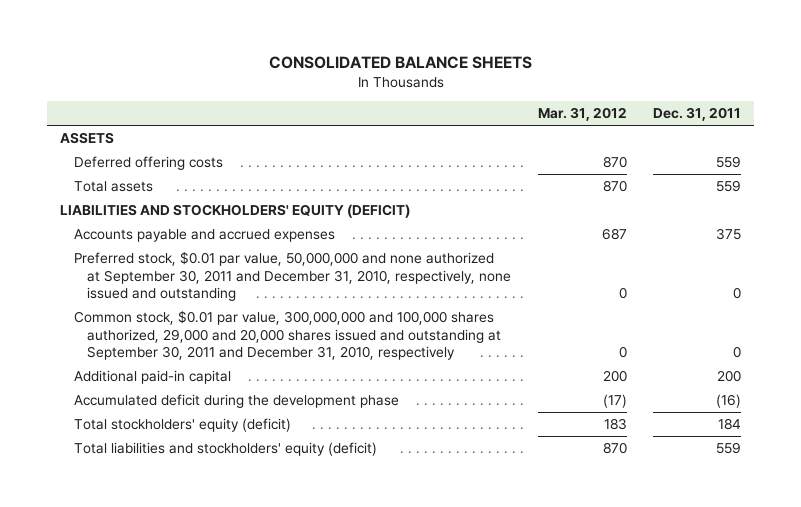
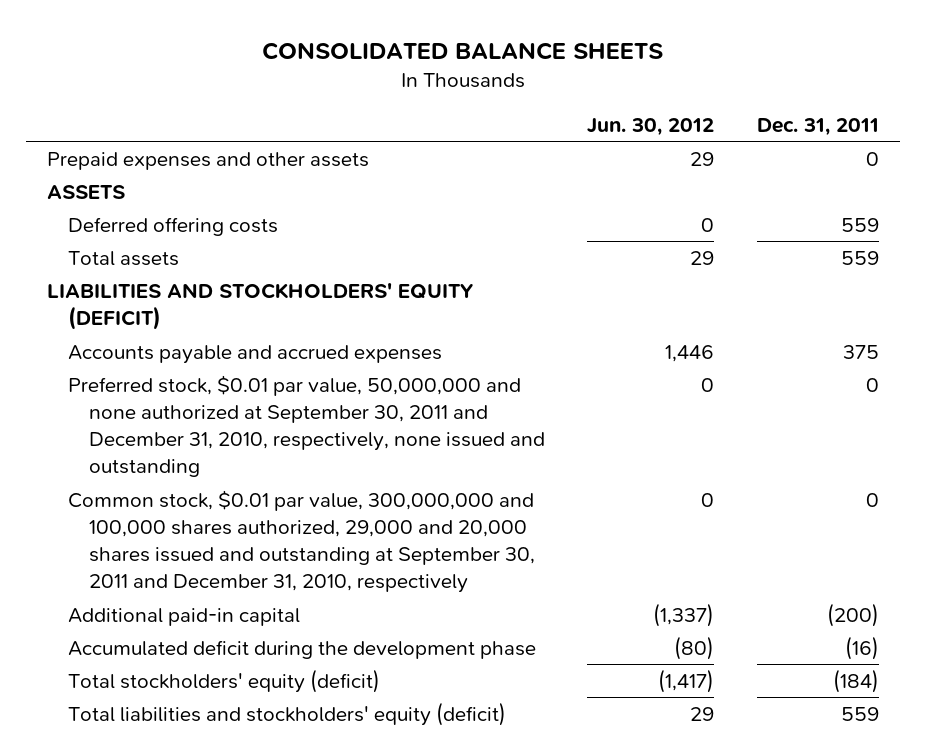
[537,107,627,122] Mar. 31, 2012 -> none
none -> [587,117,715,136] Jun. 30, 2012
none -> [47,151,370,170] Prepaid expenses and other assets
[717,370,742,383] 200 -> [826,602,879,627] (200)
[718,418,742,431] 184 -> [832,668,879,693] (184)

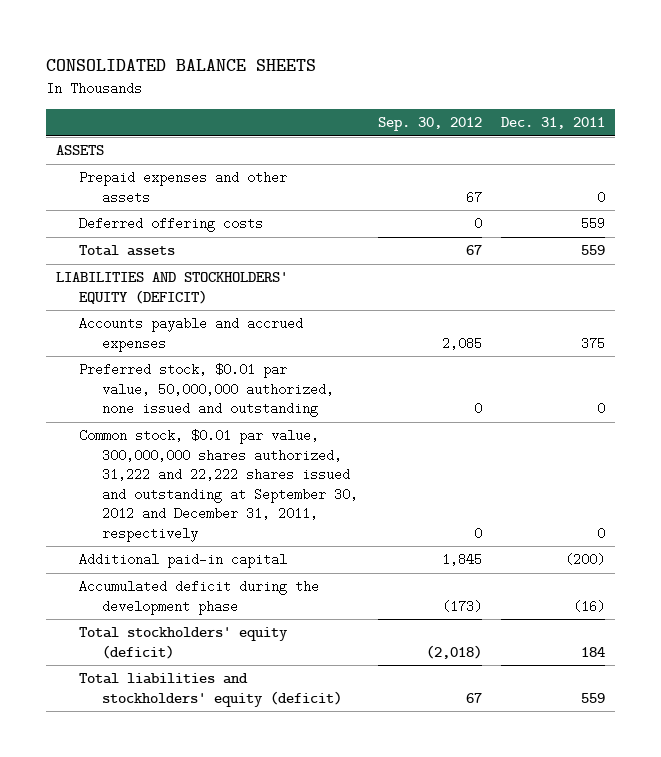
[587,117,715,136] Jun. 30, 2012 -> none
none -> [377,117,482,132] Sep. 30, 2012
[47,151,370,170] Prepaid expenses and other assets -> [79,171,288,204] Prepaid expenses and other assets
[67,374,545,478] Preferred stock, $0.01 par value, 50,000,000 and none authorized at September 30, 2011 and December 31, 2010, respectively, none issued and outstanding -> [79,363,335,418] Preferred stock, $0.01 par value, 50,000,000 authorized, none issued and outstanding
[67,489,535,594] Common stock, $0.01 par value, 300,000,000 and 100,000 shares authorized, 29,000 and 20,000 shares issued and outstanding at September 30, 2011 and December 31, 2010, respectively -> [79,429,359,542] Common stock, $0.01 par value, 300,000,000 shares authorized, 31,222 and 22,222 shares issued and outstanding at September 30, 2012 and December 31, 2011, respectively
[832,668,879,693] (184) -> [580,646,605,657] 184

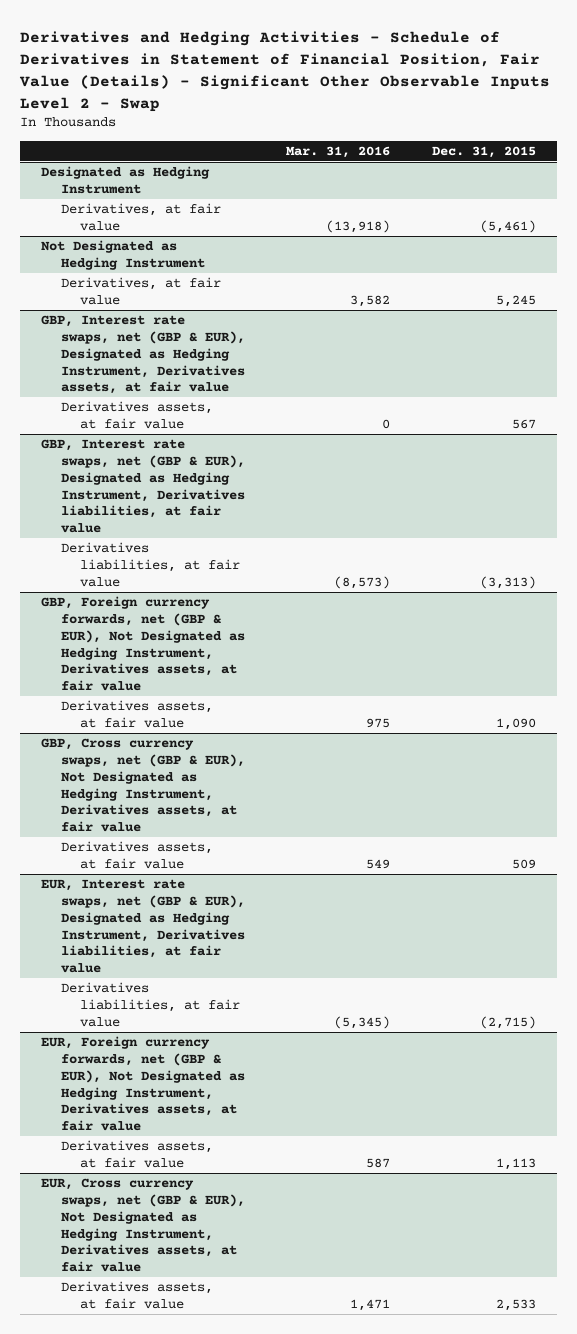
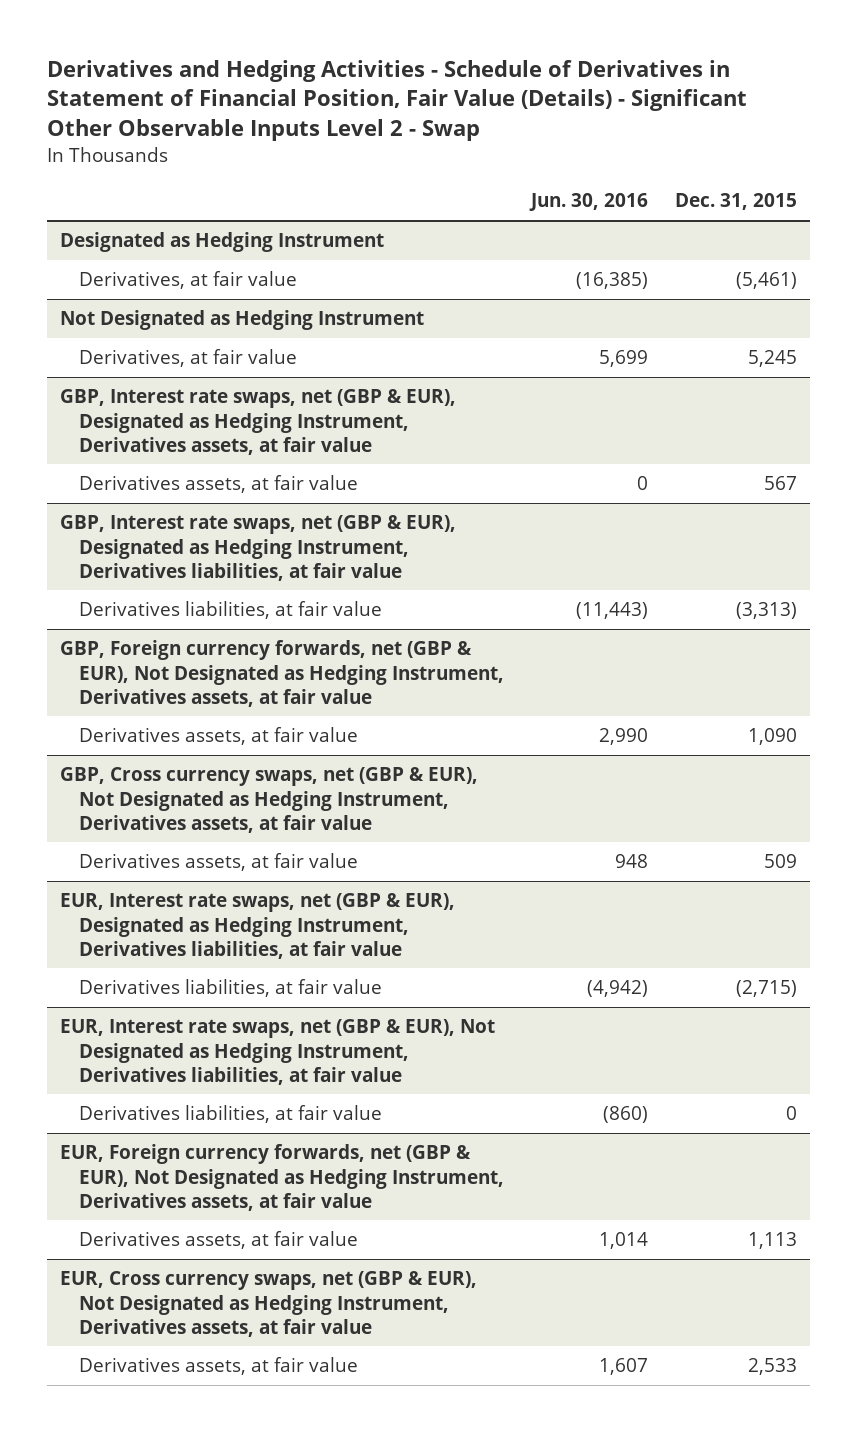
[286,145,391,158] Mar. 31, 2016 -> none
none -> [529,193,649,212] Jun. 30, 2016
none -> [60,1019,496,1085] EUR, Interest rate swaps, net (GBP & EUR), Not Designated as Hedging Instrument, Derivatives liabilities, at fair value
none -> [79,1105,383,1124] Derivatives liabilities, at fair value

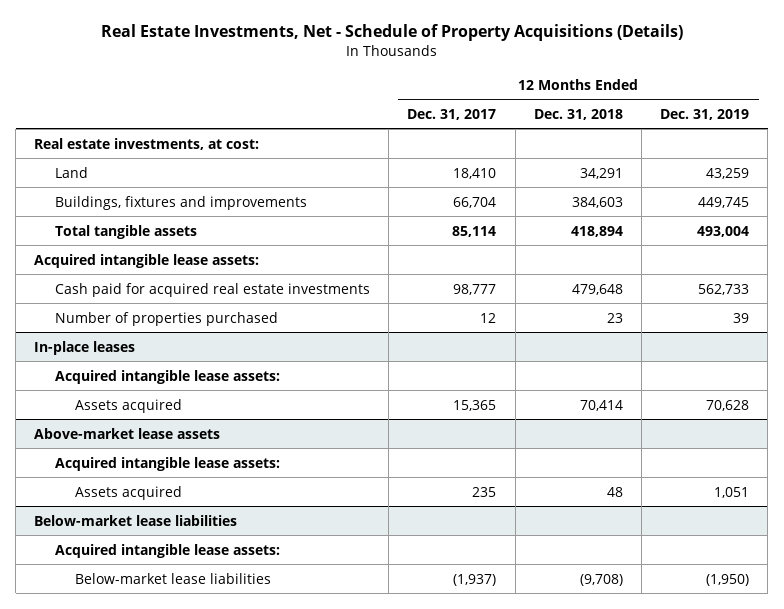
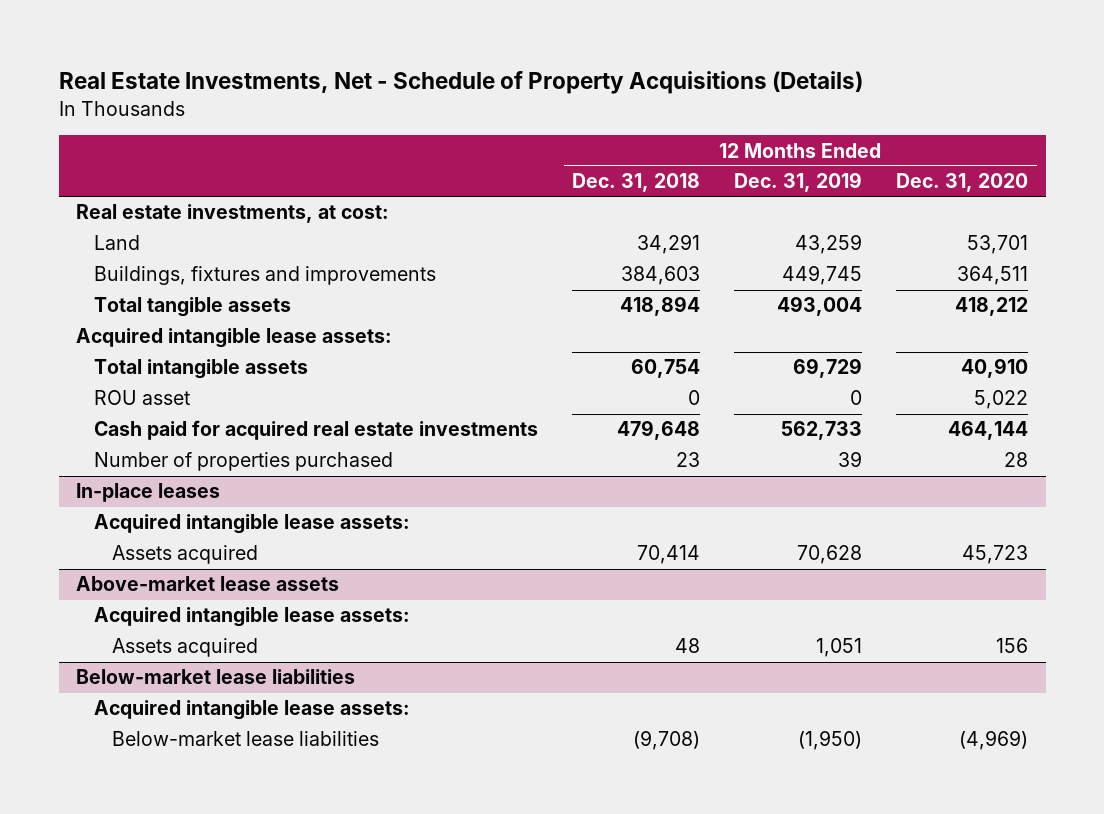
[407,108,497,120] Dec. 31, 2017 -> none
none -> [896,173,1029,193] Dec. 31, 2020
none -> [94,359,309,380] Total intangible assets
none -> [94,390,191,406] ROU asset

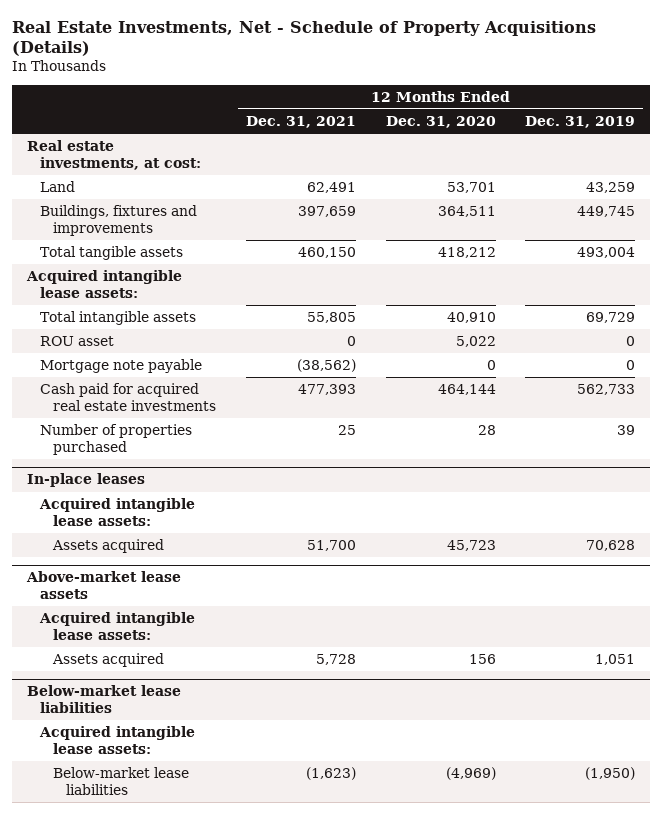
[572,173,701,193] Dec. 31, 2018 -> none
none -> [245,115,356,128] Dec. 31, 2021
none -> [39,358,202,373] Mortgage note payable

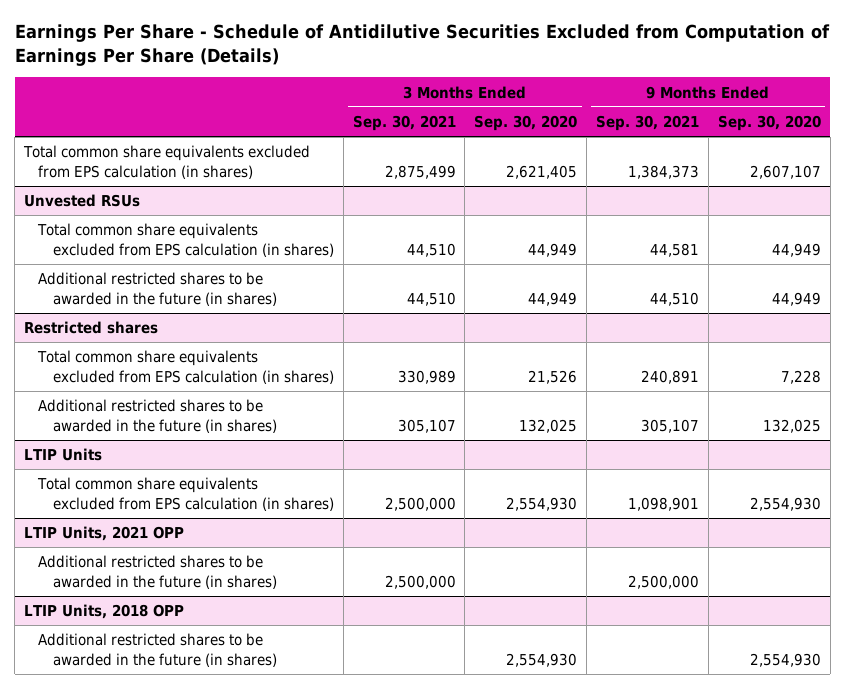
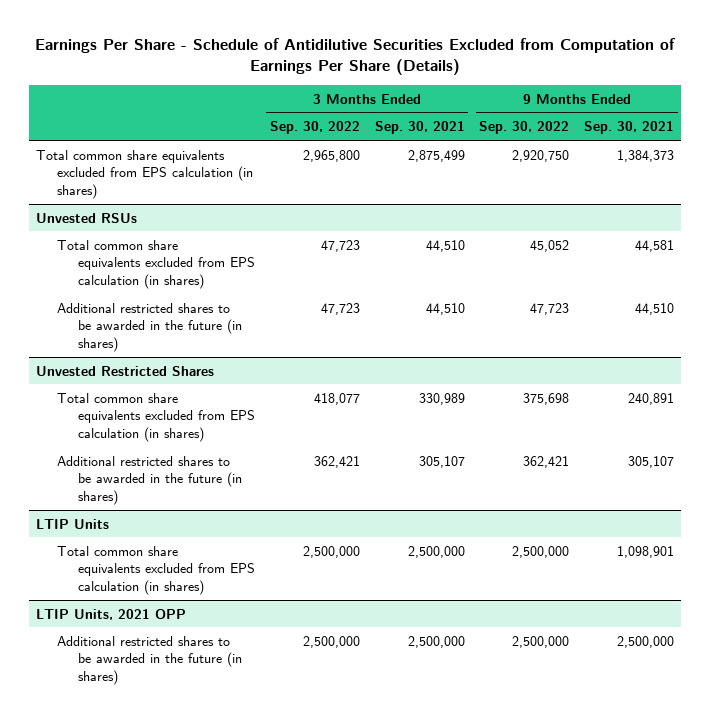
[474,115,578,132] Sep. 30, 2020 -> none
[717,115,821,132] Sep. 30, 2020 -> none
none -> [269,121,360,135] Sep. 30, 2022
none -> [479,121,570,135] Sep. 30, 2022
[24,321,159,335] Restricted shares -> [36,365,215,376] Unvested Restricted Shares
[24,604,185,620] LTIP Units, 2018 OPP -> none
[38,633,277,667] Additional restricted shares to be awarded in the future (in shares) -> none

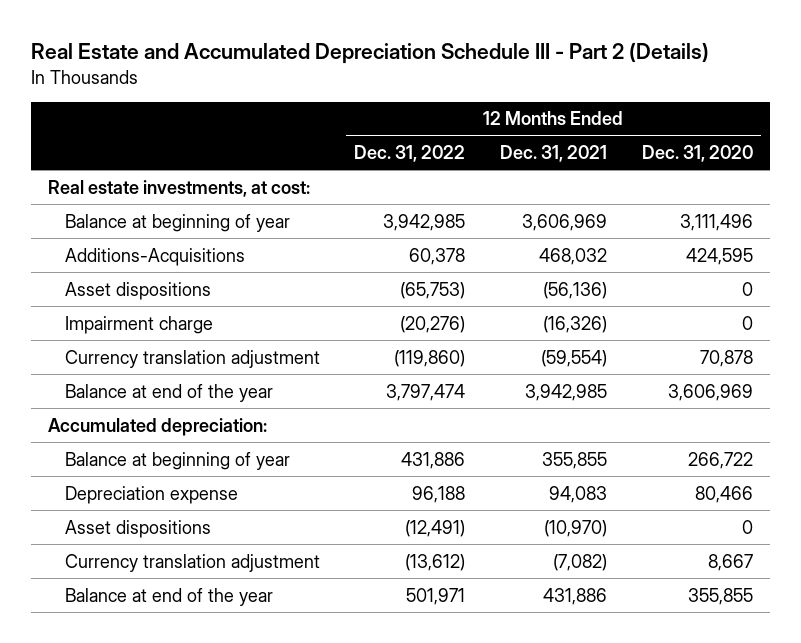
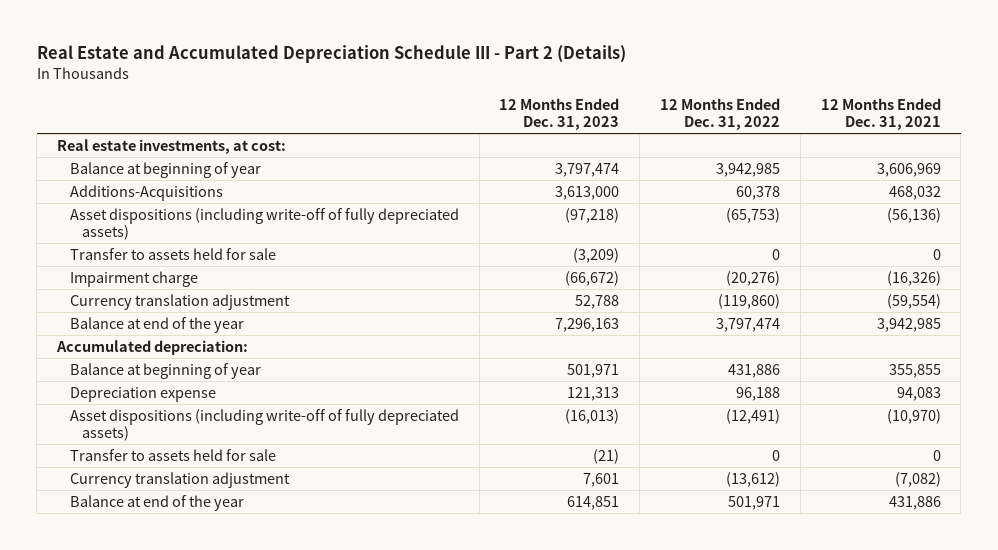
[641,145,753,163] Dec. 31, 2020 -> none
none -> [499,97,620,131] 12 Months Ended Dec. 31, 2023
[64,281,211,300] Asset dispositions -> [69,207,459,241] Asset dispositions (including write-off of fully depreciated assets)
none -> [69,247,276,260] Transfer to assets held for sale
[64,519,211,538] Asset dispositions -> [69,408,459,442] Asset dispositions (including write-off of fully depreciated assets)
none -> [69,448,276,461] Transfer to assets held for sale

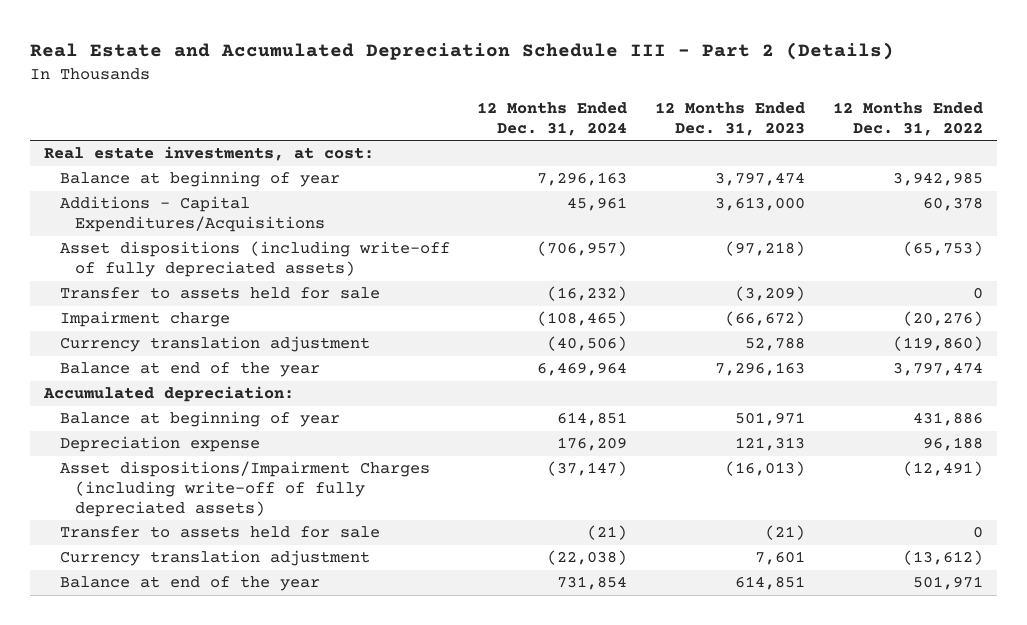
[820,97,941,131] 12 Months Ended Dec. 31, 2021 -> none
none -> [477,101,628,136] 12 Months Ended Dec. 31, 2024
[69,184,223,201] Additions-Acquisitions -> [59,196,325,232] Additions - Capital Expenditures/Acquisitions
[69,408,459,442] Asset dispositions (including write-off of fully depreciated assets) -> [59,461,430,517] Asset dispositions/Impairment Charges (including write-off of fully depreciated assets)

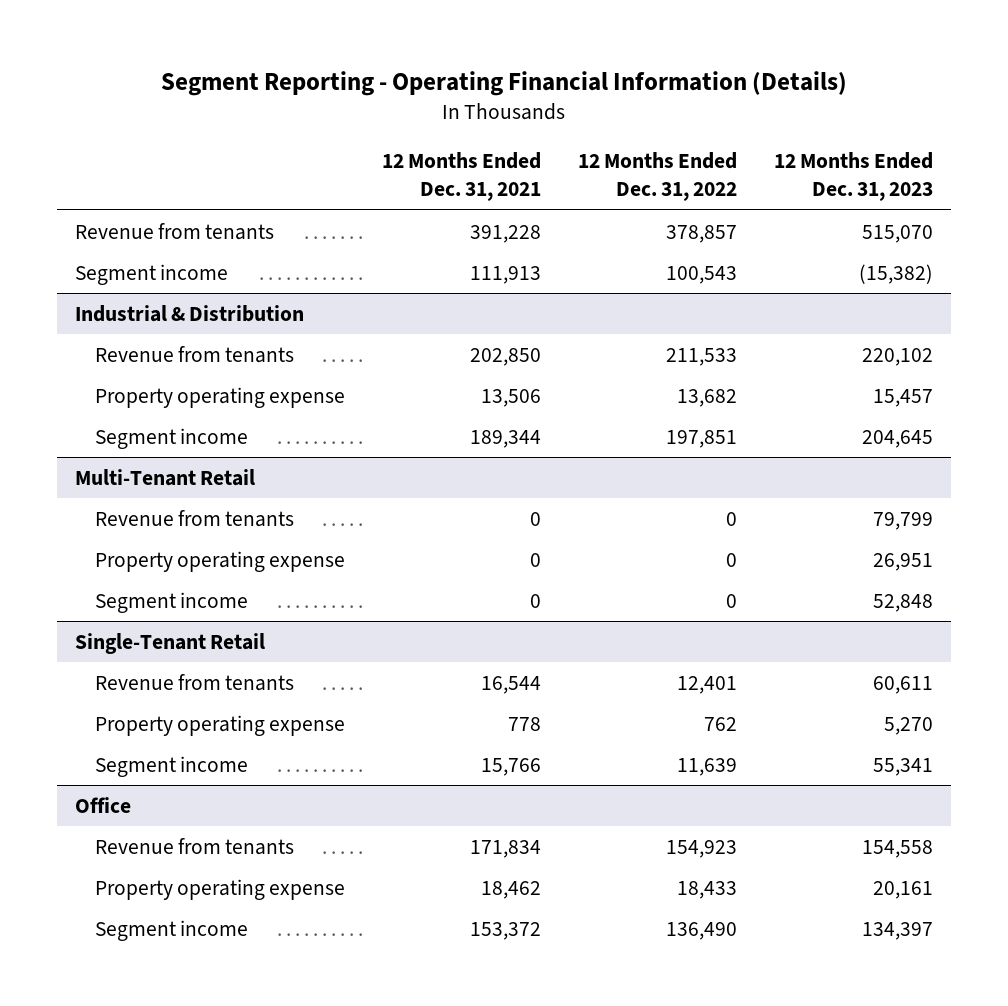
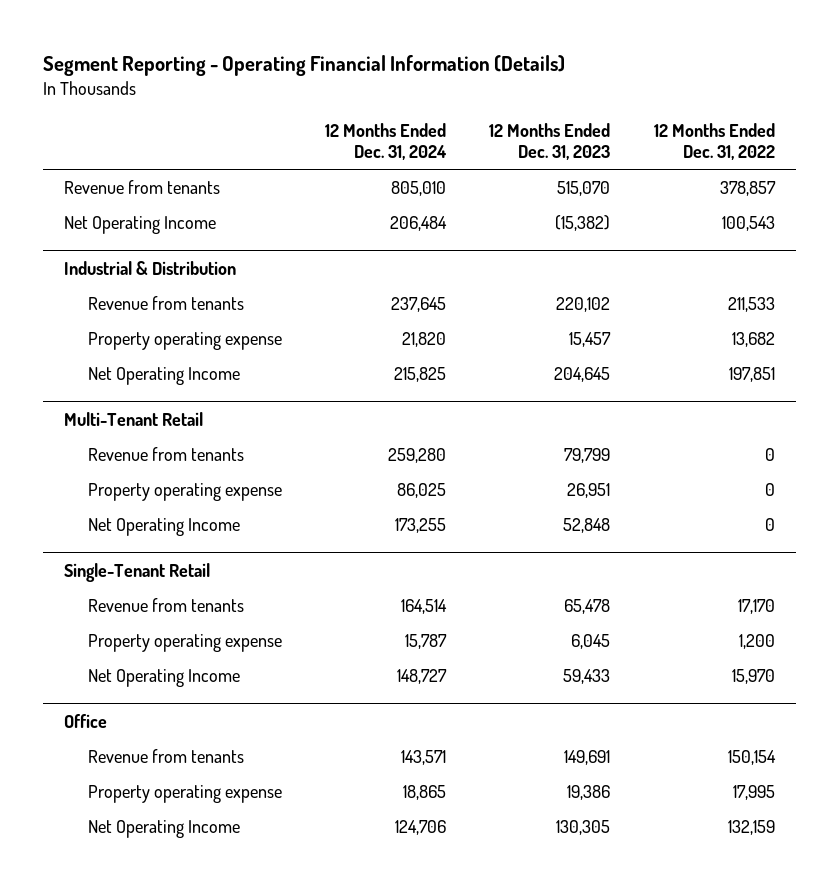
[381,152,541,202] 12 Months Ended Dec. 31, 2021 -> none
none -> [325,122,448,161] 12 Months Ended Dec. 31, 2024
[75,263,229,285] Segment income -> [64,216,217,235] Net Operating Income
[94,427,248,449] Segment income -> [88,367,241,386] Net Operating Income
[94,591,248,613] Segment income -> [88,518,241,537] Net Operating Income
[676,675,737,694] 12,401 -> [737,599,775,615] 17,170
[872,675,933,694] 60,611 -> [564,599,611,615] 65,478
[703,716,737,731] 762 -> [738,634,775,650] 1,200
[883,716,933,735] 5,270 -> [571,634,611,650] 6,045
[94,755,248,777] Segment income -> [88,669,241,688] Net Operating Income
[676,757,737,776] 11,639 -> [731,669,775,685] 15,970
[872,757,933,776] 55,341 -> [563,669,611,685] 59,433
[665,839,737,858] 154,923 -> [727,750,776,766] 150,154
[861,839,933,858] 154,558 -> [564,750,611,766] 149,691
[676,880,737,899] 18,433 -> [732,785,775,801] 17,995
[872,880,933,899] 20,161 -> [567,785,611,801] 19,386
[94,919,248,941] Segment income -> [88,820,241,839] Net Operating Income
[665,921,737,940] 136,490 -> [727,820,775,836] 132,159
[861,921,933,940] 134,397 -> [556,820,611,836] 130,305

